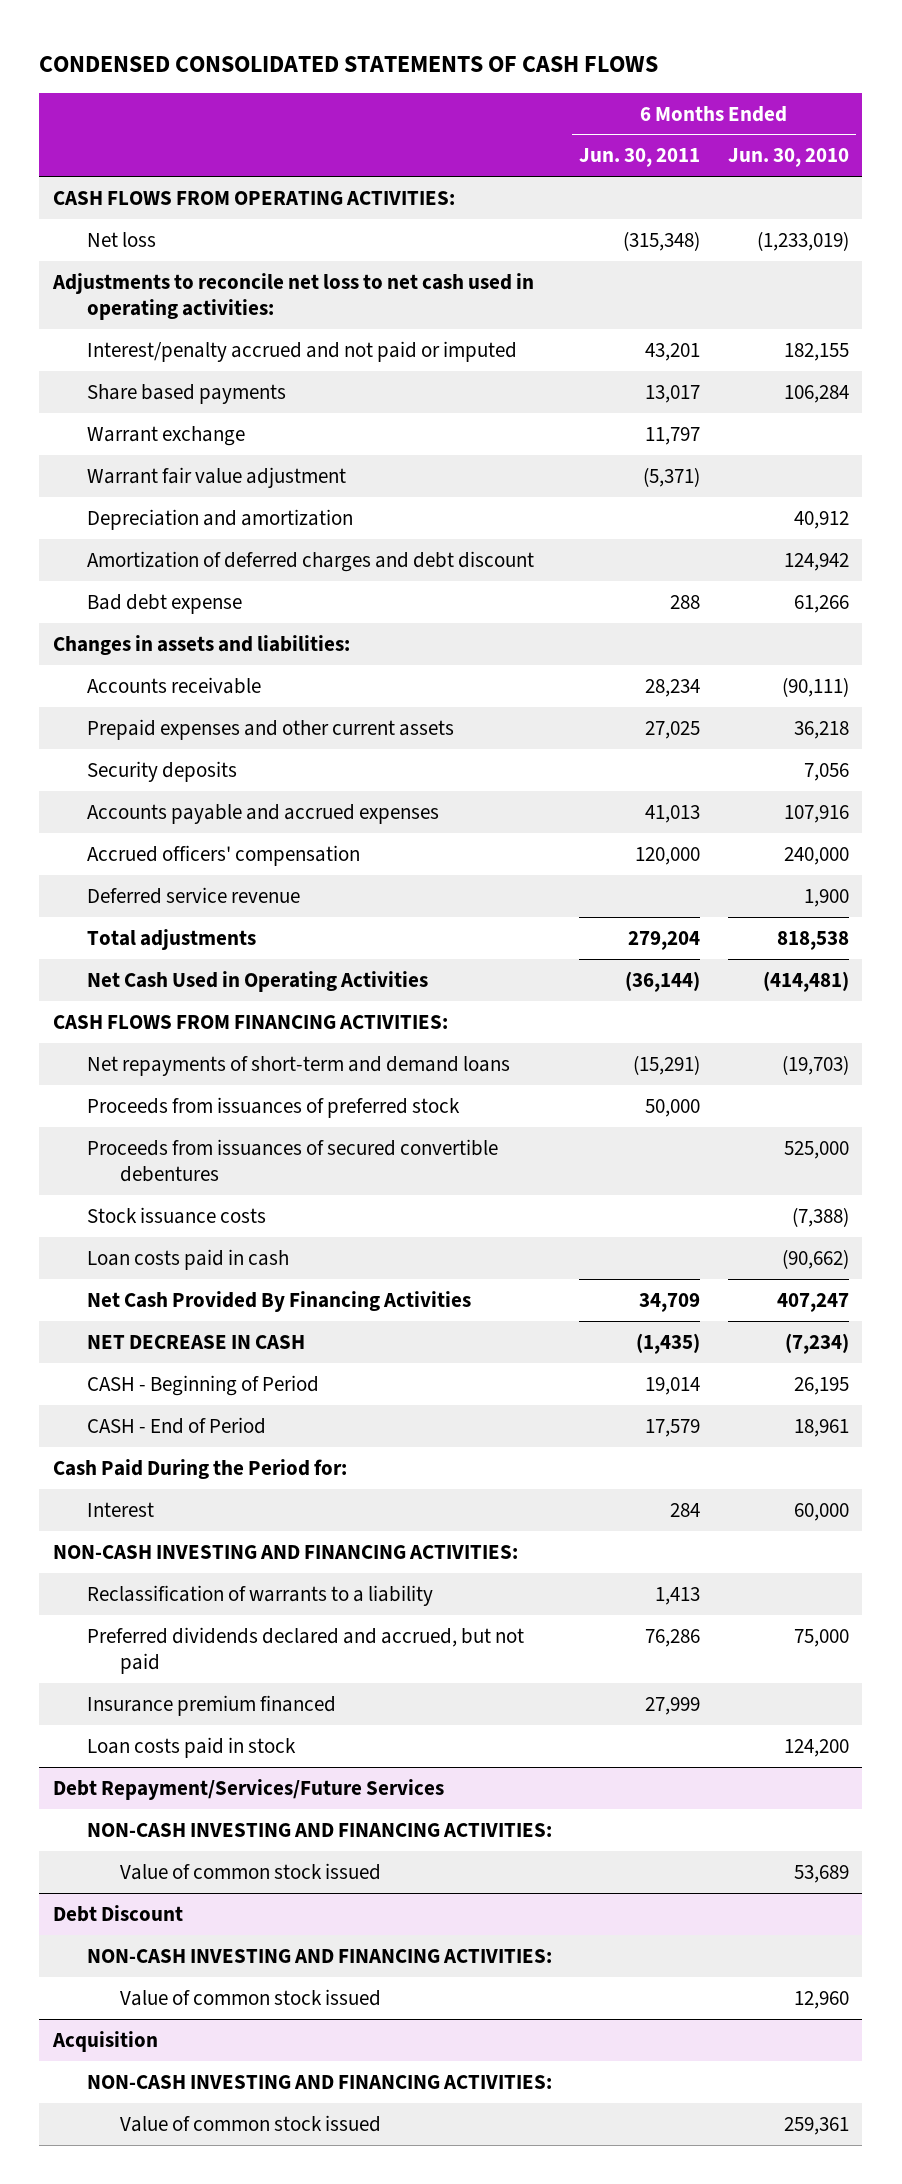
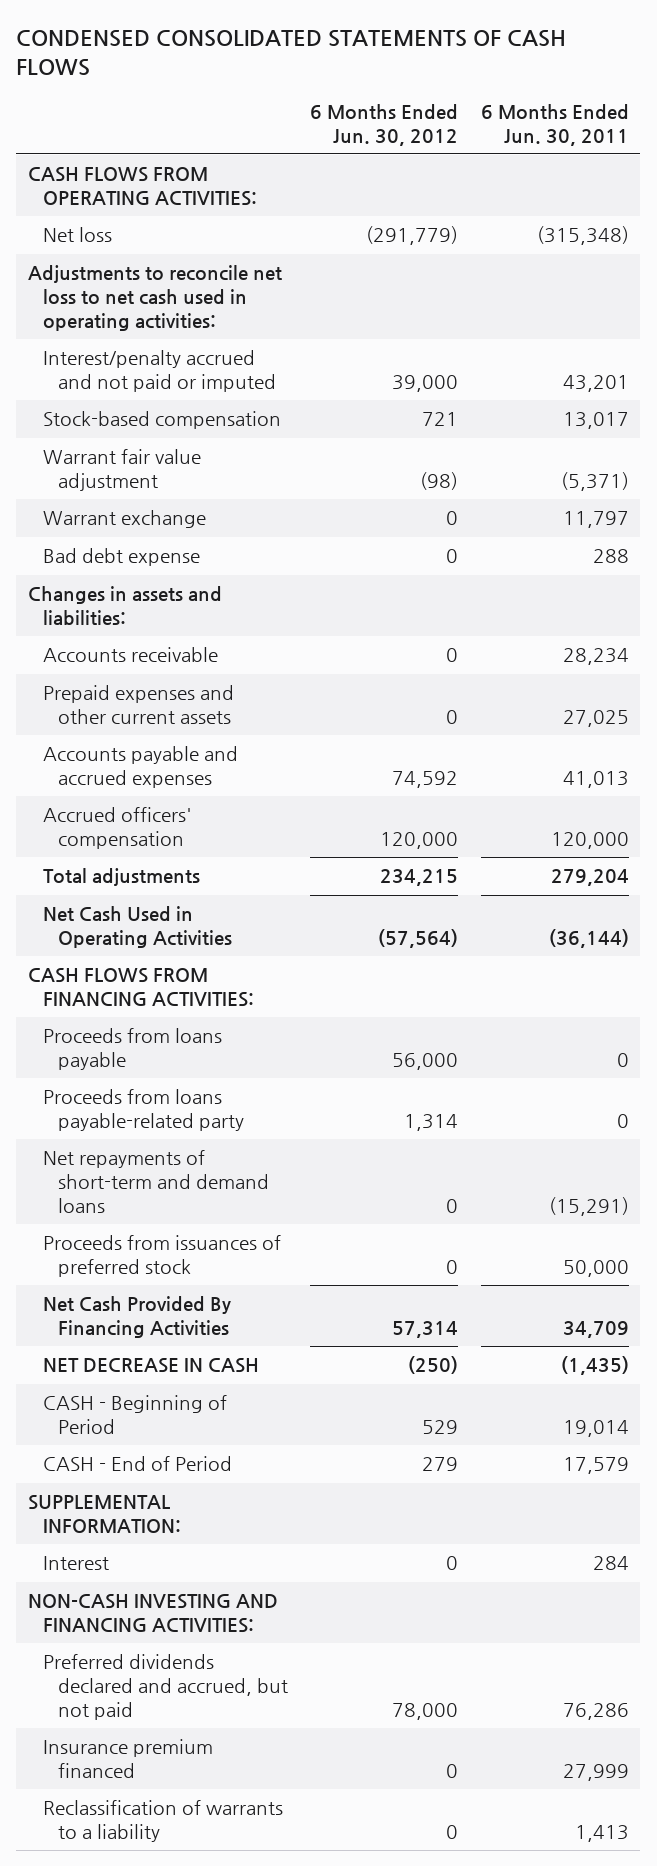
[727,148,849,168] Jun. 30, 2010 -> none
none -> [310,103,459,146] 6 Months Ended Jun. 30, 2012
[86,383,286,404] Share based payments -> [42,411,281,430] Stock-based compensation
[86,508,353,530] Depreciation and amortization -> none
[86,550,534,572] Amortization of deferred charges and debt discount -> none
[86,425,245,446] Warrant exchange -> [42,510,206,529] Warrant exchange
[86,760,237,782] Security deposits -> none
[86,886,300,904] Deferred service revenue -> none
none -> [42,1028,222,1070] Proceeds from loans payable
none -> [42,1089,244,1131] Proceeds from loans payable-related party
[86,1138,498,1182] Proceeds from issuances of secured convertible debentures -> none
[86,1206,266,1224] Stock issuance costs -> none
[86,1248,289,1270] Loan costs paid in cash -> none
[52,1458,347,1479] Cash Paid During the Period for: -> none
none -> [27,1495,181,1533] SUPPLEMENTAL INFORMATION:
[86,1736,296,1758] Loan costs paid in stock -> none
[52,1778,444,1800] Debt Repayment/Services/Future Services -> none
[86,1822,552,1837] NON-CASH INVESTING AND FINANCING ACTIVITIES: -> none
[120,1862,382,1880] Value of common stock issued -> none
[52,1904,183,1922] Debt Discount -> none
[86,1948,552,1963] NON-CASH INVESTING AND FINANCING ACTIVITIES: -> none
[120,1988,382,2006] Value of common stock issued -> none
[51,2030,158,2052] Acquisition -> none
[86,2074,552,2089] NON-CASH INVESTING AND FINANCING ACTIVITIES: -> none
[120,2114,382,2132] Value of common stock issued -> none
[86,1584,433,1606] Reclassification of warrants to a liability -> [42,1800,283,1842] Reclassification of warrants to a liability

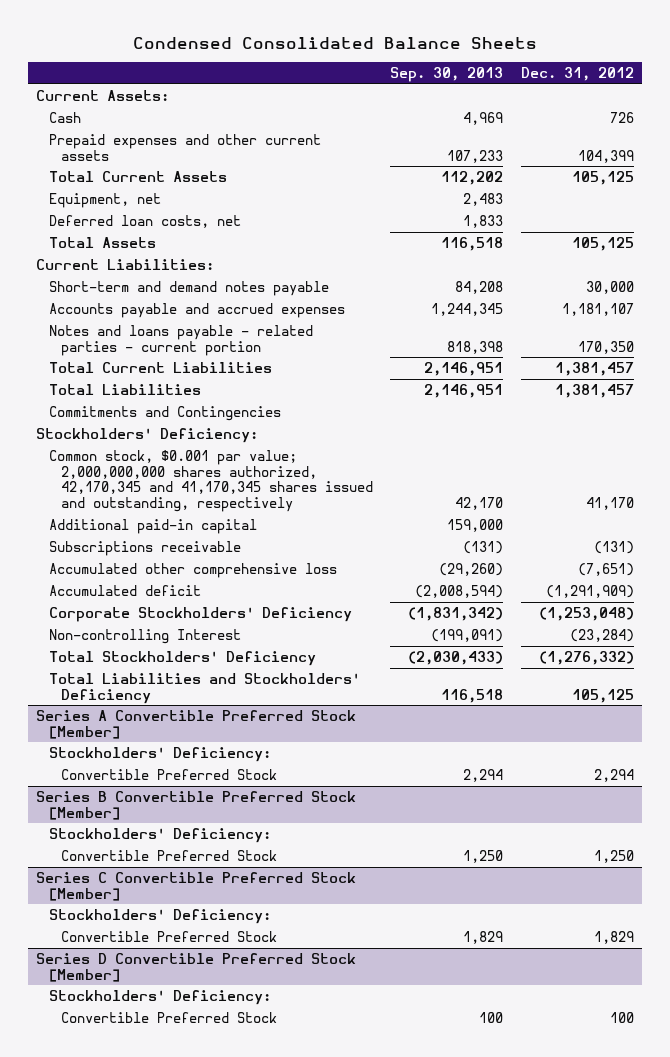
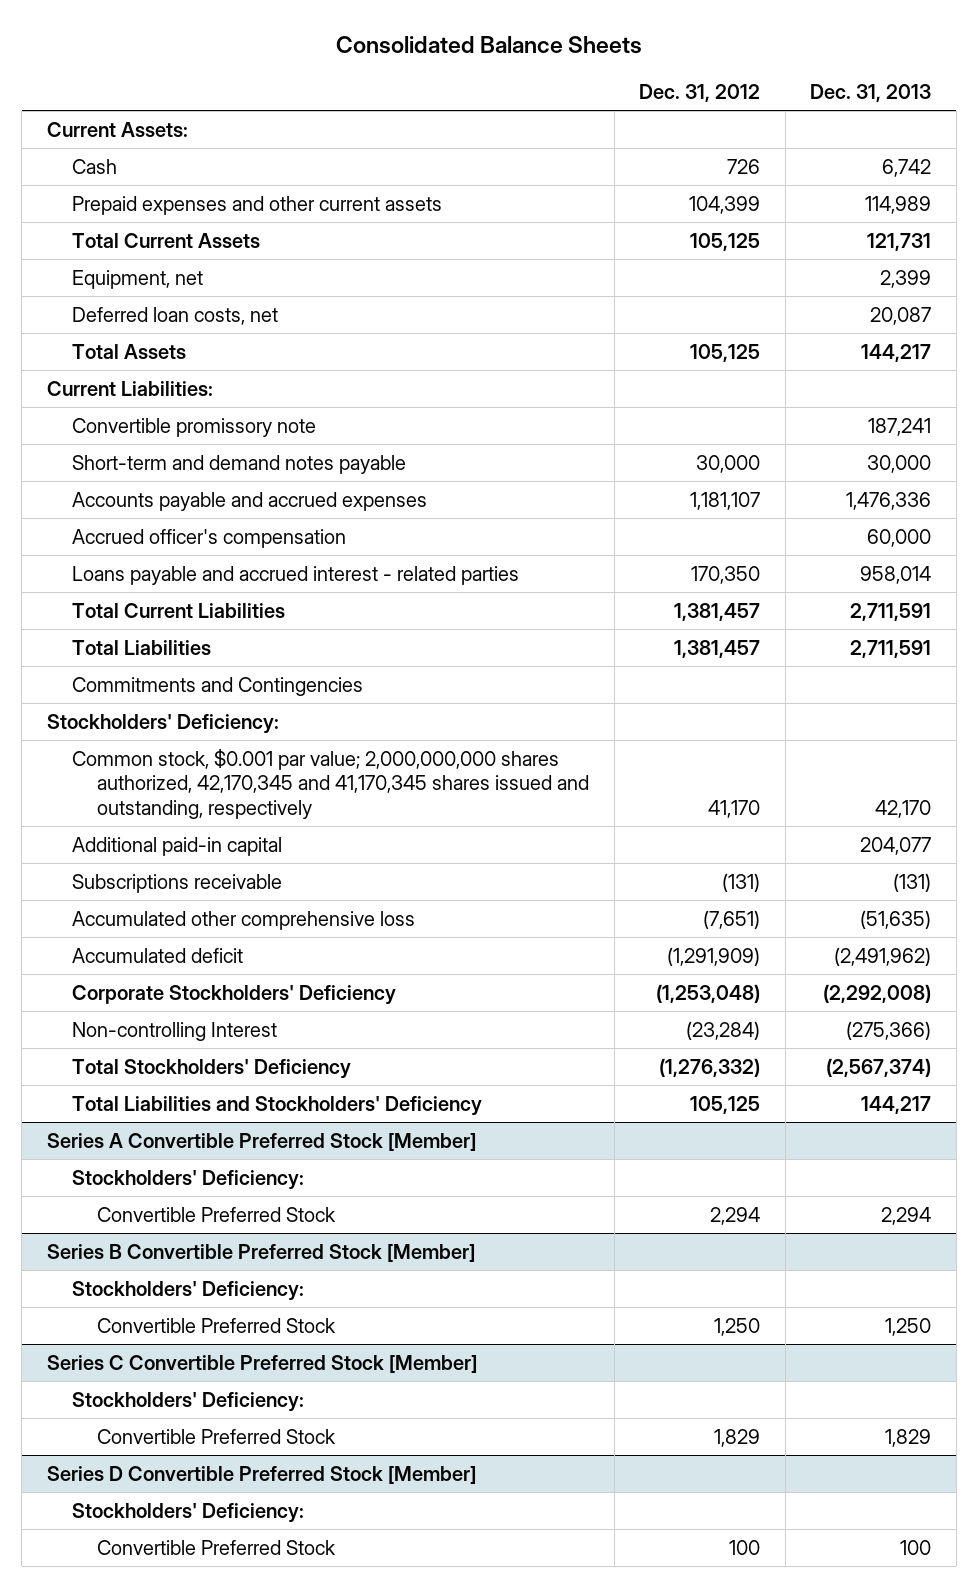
[133,36,538,49] Condensed Consolidated Balance Sheets -> [336,35,643,54] Consolidated Balance Sheets
[390,66,504,82] Sep. 30, 2013 -> none
none -> [810,83,932,102] Dec. 31, 2013
none -> [72,417,317,437] Convertible promissory note
none -> [72,528,347,548] Accrued officer's compensation
[48,324,313,356] Notes and loans payable - related parties - current portion -> [72,565,520,585] Loans payable and accrued interest - related parties

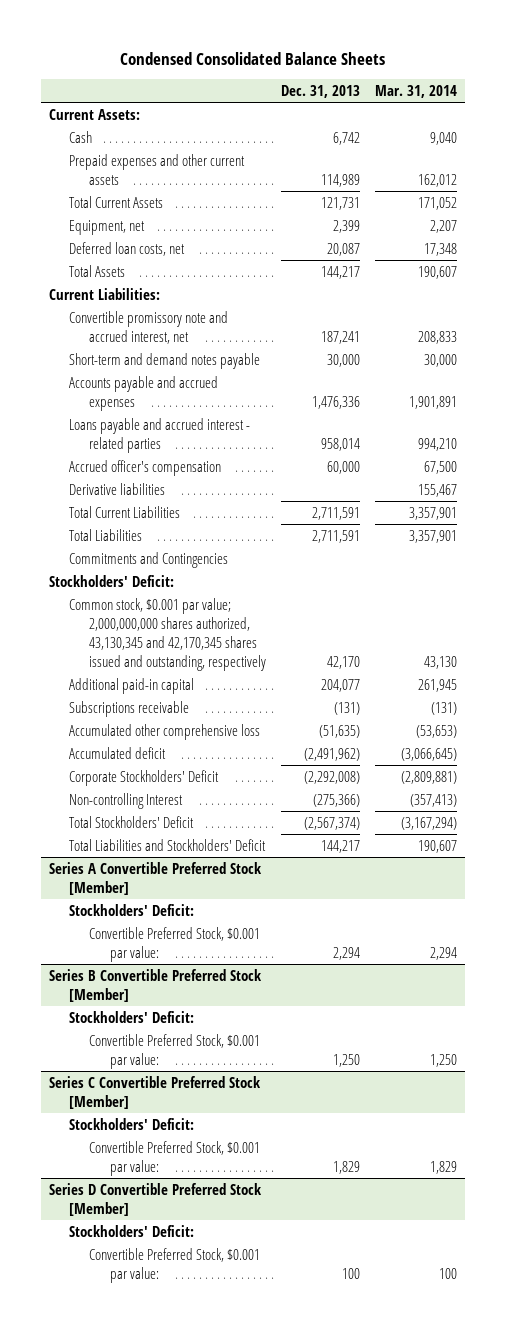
[336,35,643,54] Consolidated Balance Sheets -> [120,51,386,65] Condensed Consolidated Balance Sheets
[639,83,761,102] Dec. 31, 2012 -> none
none -> [375,85,458,99] Mar. 31, 2014
[72,417,317,437] Convertible promissory note -> [69,310,229,344] Convertible promissory note and accrued interest, net
[72,528,347,548] Accrued officer's compensation -> [69,459,222,476] Accrued officer's compensation
none -> [69,482,166,495] Derivative liabilities
[46,713,279,734] Stockholders' Deficiency: -> [48,574,174,587] Stockholders' Deficit:
[72,748,590,819] Common stock, $0.001 par value; 2,000,000,000 shares authorized, 42,170,345 and 41,170,345 shares issued and outstanding, respectively -> [69,597,267,671] Common stock, $0.001 par value; 2,000,000,000 shares authorized, 43,130,345 and 42,170,345 shares issued and outstanding, respectively
[72,984,397,1005] Corporate Stockholders' Deficiency -> [69,769,220,786] Corporate Stockholders' Deficit
[72,1058,352,1079] Total Stockholders' Deficiency -> [69,815,195,828] Total Stockholders' Deficit
[72,1095,483,1116] Total Liabilities and Stockholders' Deficiency -> [69,838,267,851] Total Liabilities and Stockholders' Deficit
[72,1169,305,1190] Stockholders' Deficiency: -> [69,903,195,916] Stockholders' Deficit:
[97,1206,337,1222] Convertible Preferred Stock -> [89,926,261,962] Convertible Preferred Stock, $0.001 par value:
[72,1280,305,1301] Stockholders' Deficiency: -> [69,1010,195,1023] Stockholders' Deficit:
[97,1317,337,1333] Convertible Preferred Stock -> [89,1033,261,1069] Convertible Preferred Stock, $0.001 par value:
[72,1391,305,1412] Stockholders' Deficiency: -> [69,1117,195,1130] Stockholders' Deficit:
[97,1428,337,1444] Convertible Preferred Stock -> [89,1140,261,1176] Convertible Preferred Stock, $0.001 par value:
[72,1502,305,1523] Stockholders' Deficiency: -> [69,1224,195,1237] Stockholders' Deficit:
[97,1539,337,1555] Convertible Preferred Stock -> [89,1247,261,1283] Convertible Preferred Stock, $0.001 par value:

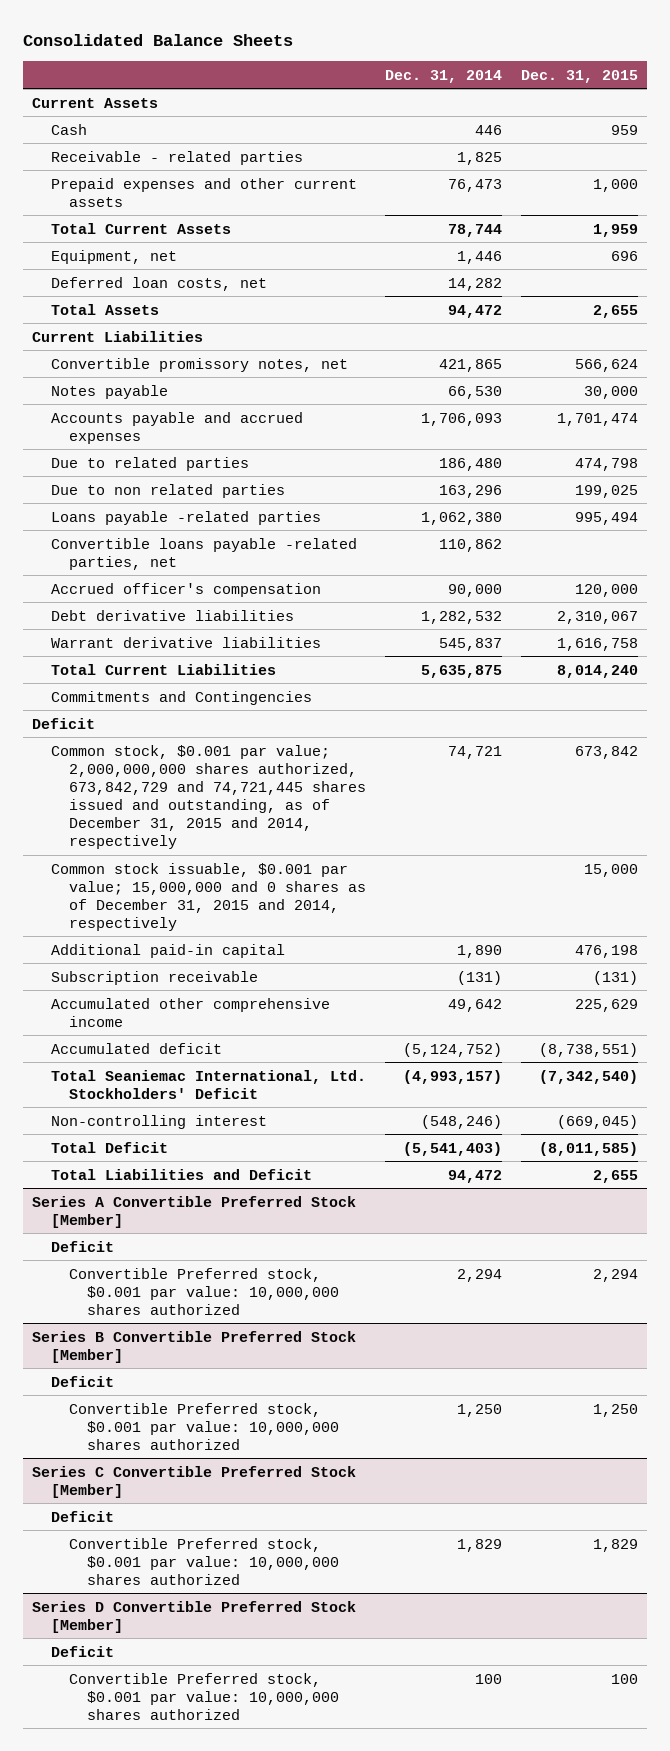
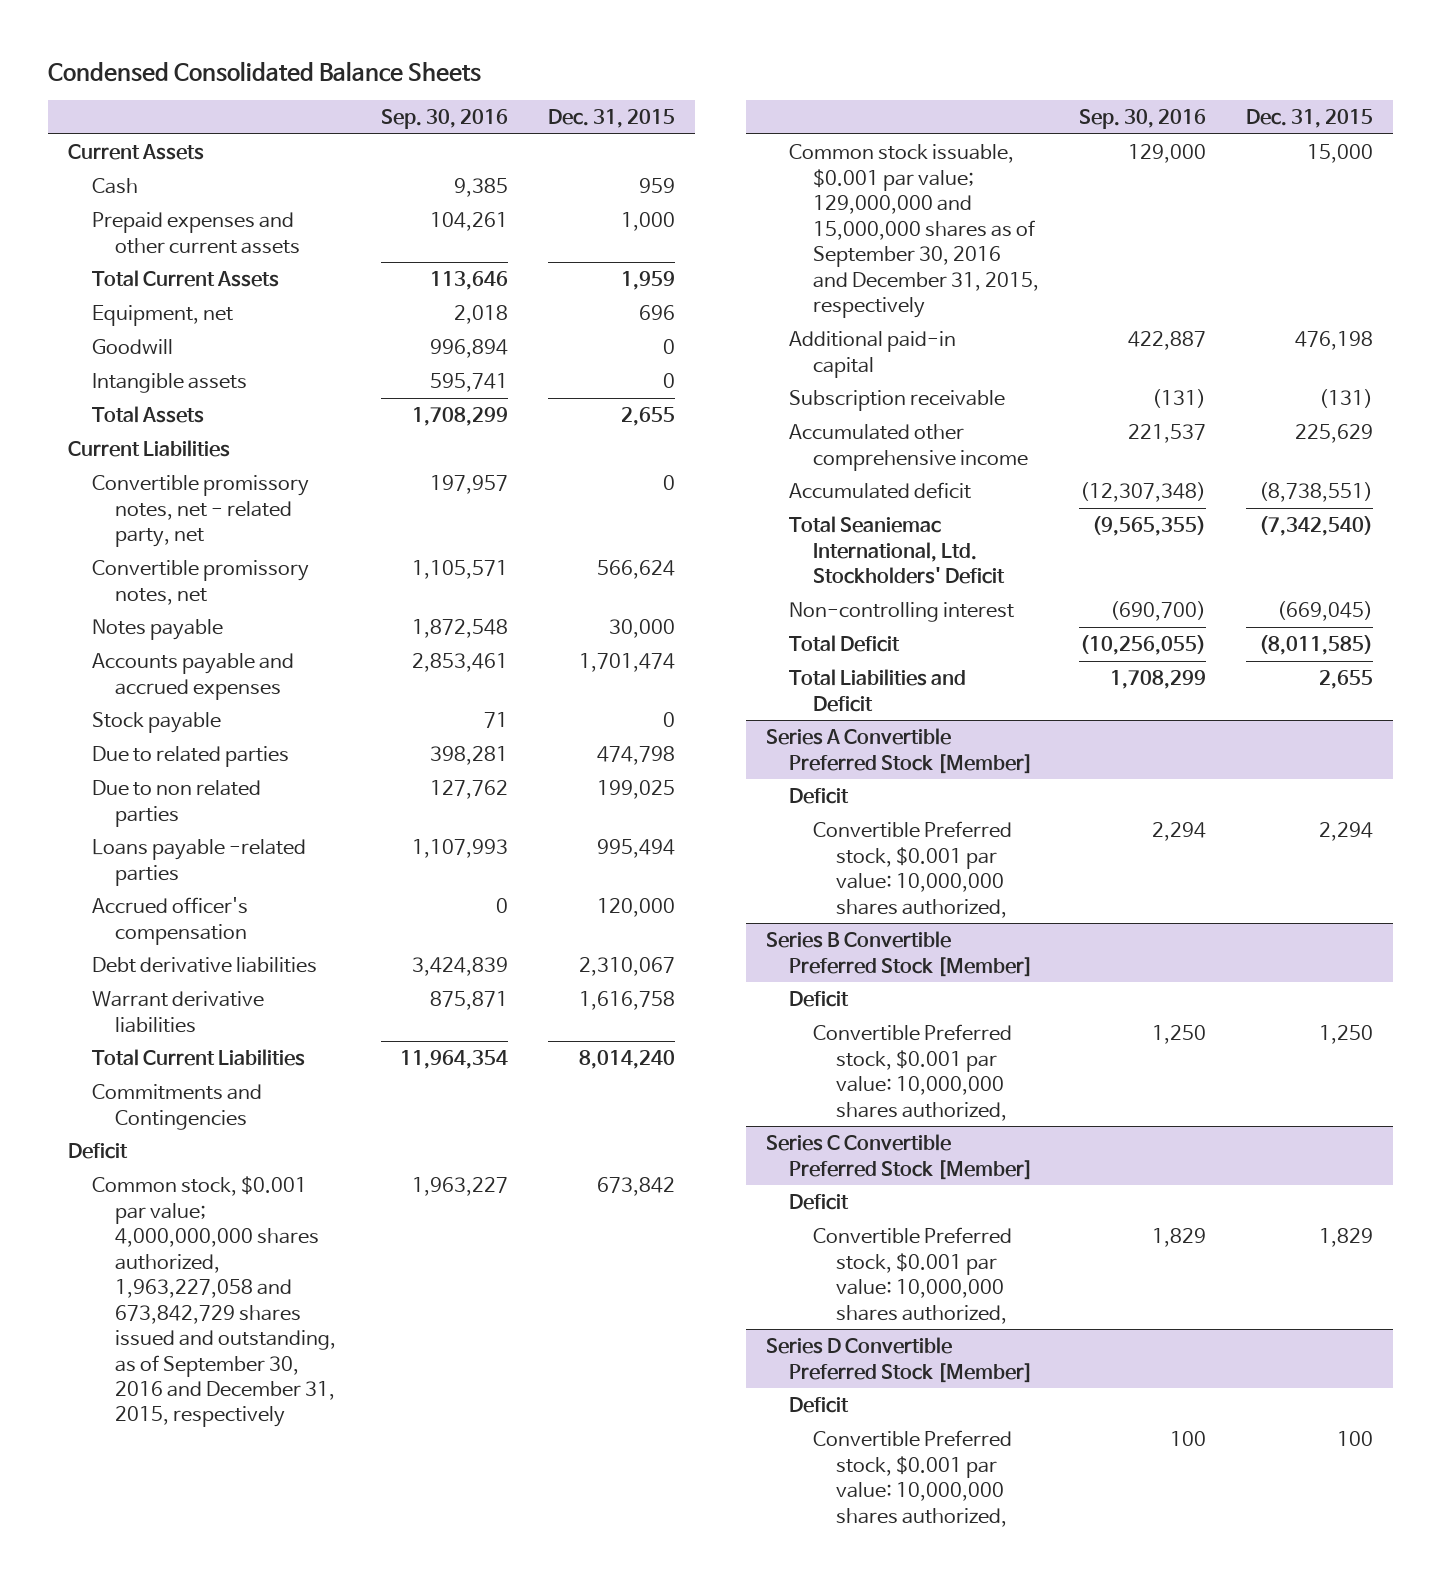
[22,34,293,47] Consolidated Balance Sheets -> [48,60,482,82] Condensed Consolidated Balance Sheets
[384,69,502,83] Dec. 31, 2014 -> none
none -> [381,109,509,130] Sep. 30, 2016
[50,150,303,165] Receivable - related parties -> none
[50,276,267,291] Deferred loan costs, net -> none
none -> [91,339,173,355] Goodwill
none -> [91,373,247,394] Intangible assets
none -> [91,475,309,548] Convertible promissory notes, net - related party, net
none -> [91,712,221,734] Stock payable
[50,537,357,570] Convertible loans payable -related parties, net -> none
[50,744,367,849] Common stock, $0.001 par value; 2,000,000,000 shares authorized, 673,842,729 and 74,721,445 shares issued and outstanding, as of December 31, 2015 and 2014, respectively -> [91,1176,337,1428] Common stock, $0.001 par value; 4,000,000,000 shares authorized, 1,963,227,058 and 673,842,729 shares issued and outstanding, as of September 30, 2016 and December 31, 2015, respectively
[50,862,367,931] Common stock issuable, $0.001 par value; 15,000,000 and 0 shares as of December 31, 2015 and 2014, respectively -> [789,144,1039,319] Common stock issuable, $0.001 par value; 129,000,000 and 15,000,000 shares as of September 30, 2016 and December 31, 2015, respectively
[69,1267,340,1315] Convertible Preferred stock, $0.001 par value: 10,000,000 shares authorized -> [812,821,1012,918] Convertible Preferred stock, $0.001 par value: 10,000,000 shares authorized,
[69,1402,340,1450] Convertible Preferred stock, $0.001 par value: 10,000,000 shares authorized -> [812,1024,1012,1121] Convertible Preferred stock, $0.001 par value: 10,000,000 shares authorized,
[69,1537,340,1585] Convertible Preferred stock, $0.001 par value: 10,000,000 shares authorized -> [812,1227,1012,1324] Convertible Preferred stock, $0.001 par value: 10,000,000 shares authorized,
[69,1672,340,1720] Convertible Preferred stock, $0.001 par value: 10,000,000 shares authorized -> [812,1430,1012,1527] Convertible Preferred stock, $0.001 par value: 10,000,000 shares authorized,

